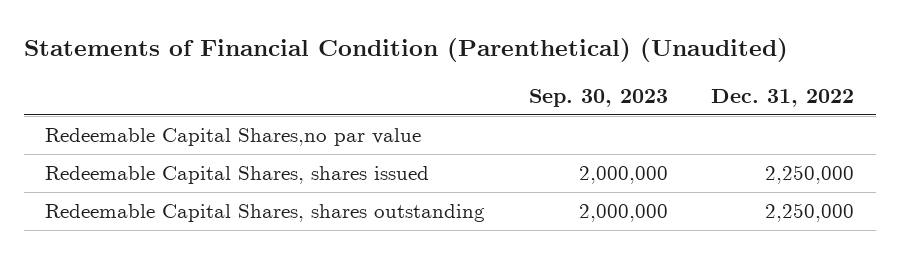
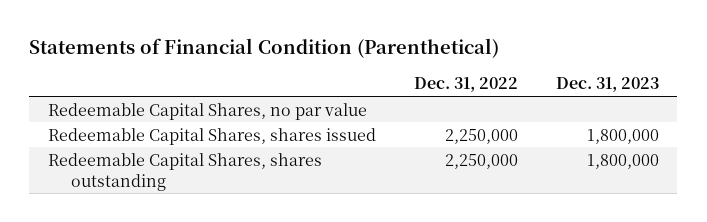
[23,38,788,63] Statements of Financial Condition (Parenthetical) (Unaudited) -> [29,38,500,59] Statements of Financial Condition (Parenthetical)
[528,89,668,108] Sep. 30, 2023 -> none
none -> [555,77,659,93] Dec. 31, 2023
[45,128,422,147] Redeemable Capital Shares,no par value -> [48,102,368,120] Redeemable Capital Shares, no par value

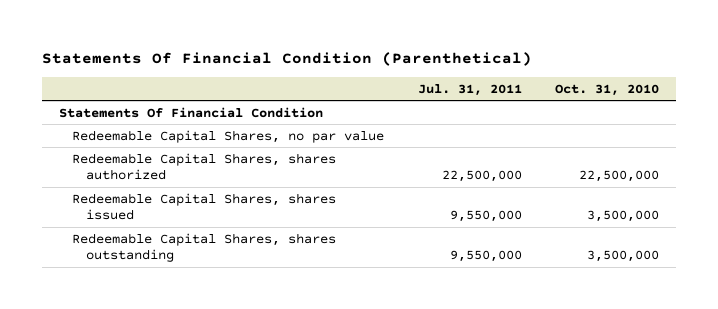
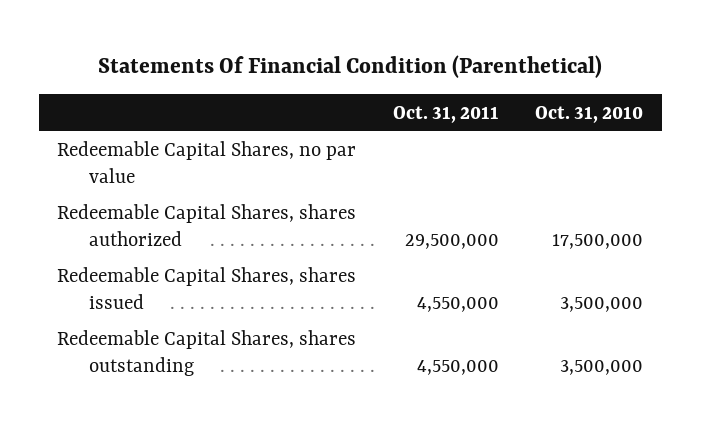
[417,83,522,96] Jul. 31, 2011 -> none
none -> [392,105,499,123] Oct. 31, 2011
[58,106,323,118] Statements Of Financial Condition -> none
[579,170,660,183] 22,500,000 -> [552,233,644,249] 17,500,000

